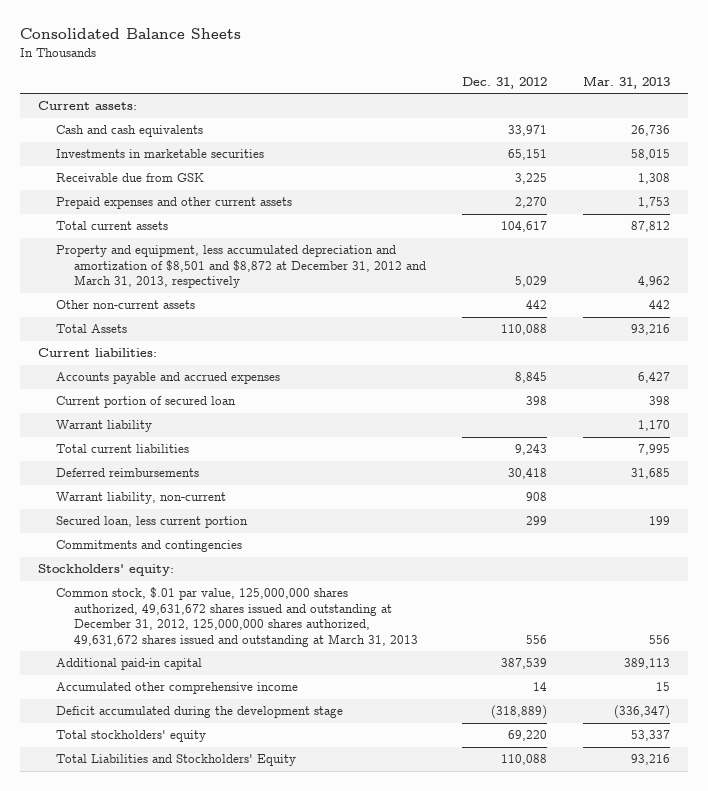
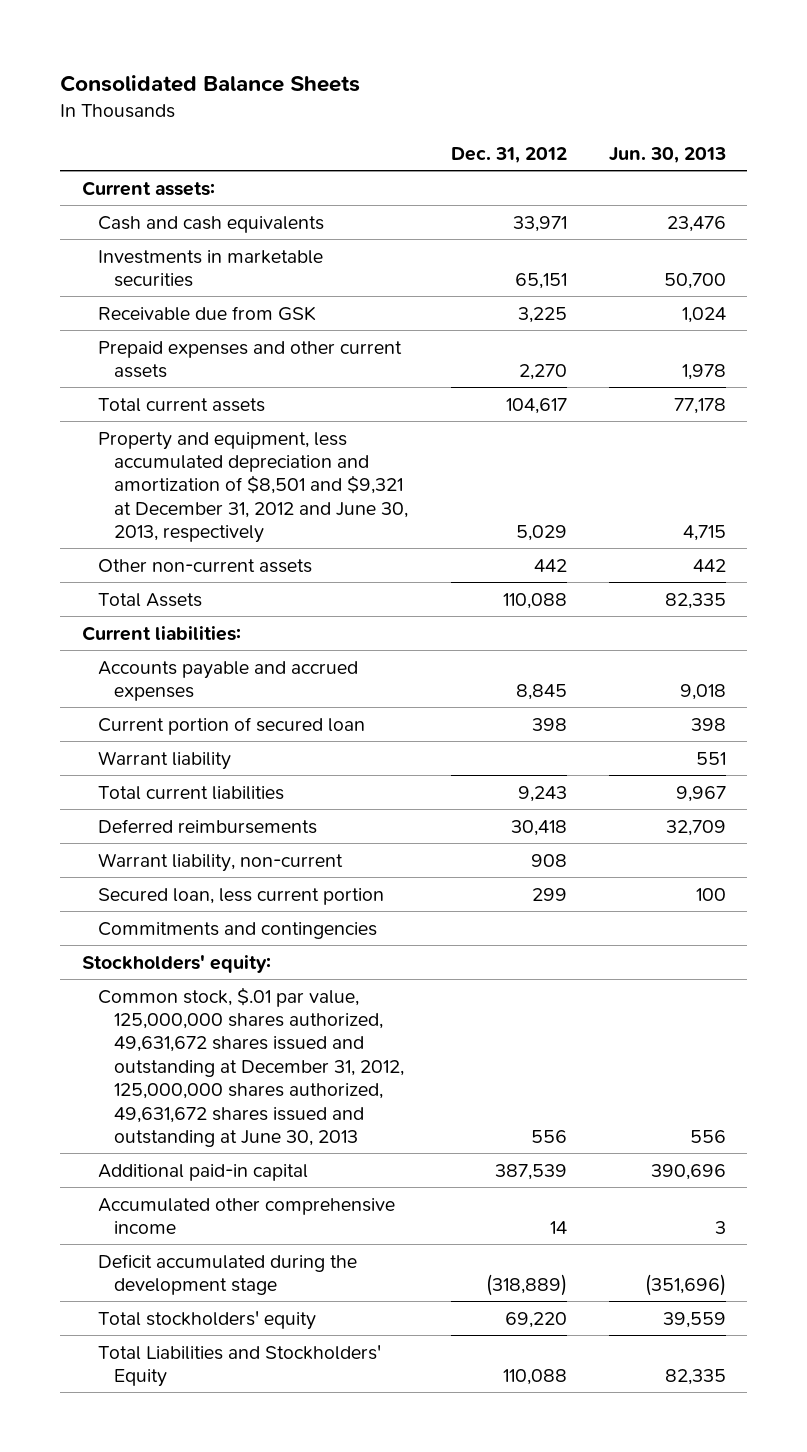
[583,75,671,89] Mar. 31, 2013 -> none
none -> [608,146,726,163] Jun. 30, 2013
[55,245,426,289] Property and equipment, less accumulated depreciation and amortization of $8,501 and $8,872 at December 31, 2012 and March 31, 2013, respectively -> [97,431,409,544] Property and equipment, less accumulated depreciation and amortization of $8,501 and $9,321 at December 31, 2012 and June 30, 2013, respectively
[55,587,418,647] Common stock, $.01 par value, 125,000,000 shares authorized, 49,631,672 shares issued and outstanding at December 31, 2012, 125,000,000 shares authorized, 49,631,672 shares issued and outstanding at March 31, 2013 -> [97,986,405,1147] Common stock, $.01 par value, 125,000,000 shares authorized, 49,631,672 shares issued and outstanding at December 31, 2012, 125,000,000 shares authorized, 49,631,672 shares issued and outstanding at June 30, 2013

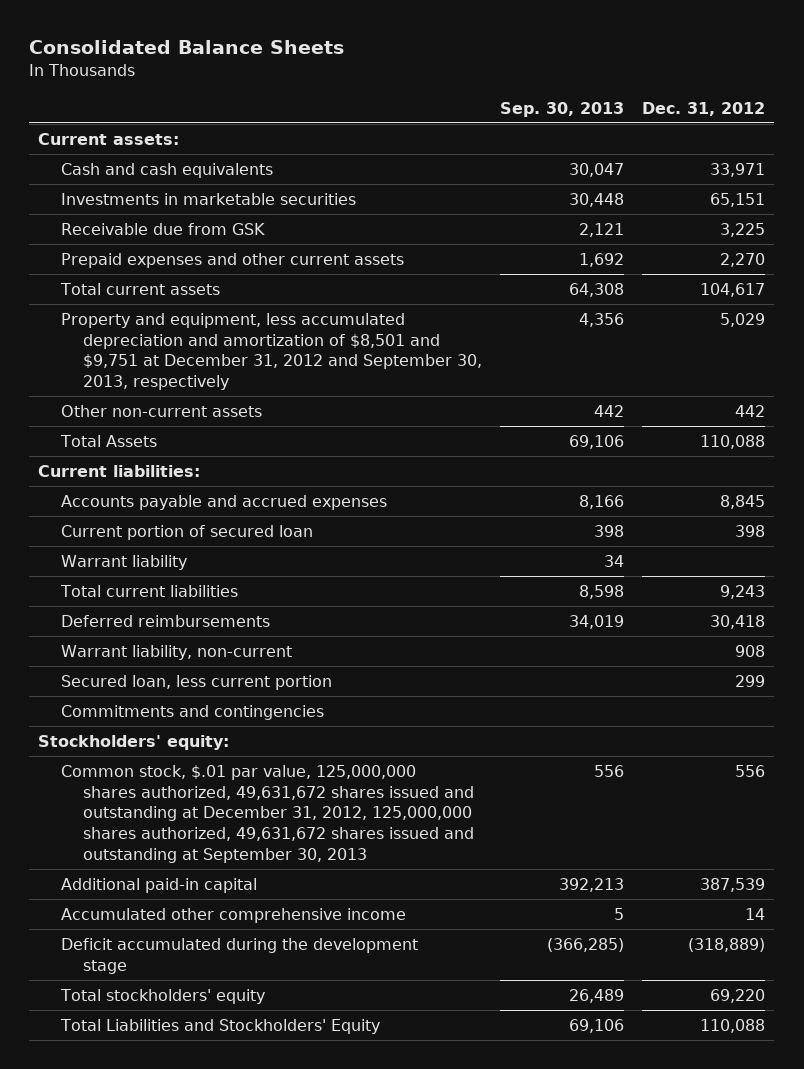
[608,146,726,163] Jun. 30, 2013 -> none
none -> [500,101,625,117] Sep. 30, 2013
[97,431,409,544] Property and equipment, less accumulated depreciation and amortization of $8,501 and $9,321 at December 31, 2012 and June 30, 2013, respectively -> [60,313,483,390] Property and equipment, less accumulated depreciation and amortization of $8,501 and $9,751 at December 31, 2012 and September 30, 2013, respectively
[97,986,405,1147] Common stock, $.01 par value, 125,000,000 shares authorized, 49,631,672 shares issued and outstanding at December 31, 2012, 125,000,000 shares authorized, 49,631,672 shares issued and outstanding at June 30, 2013 -> [60,765,475,863] Common stock, $.01 par value, 125,000,000 shares authorized, 49,631,672 shares issued and outstanding at December 31, 2012, 125,000,000 shares authorized, 49,631,672 shares issued and outstanding at September 30, 2013

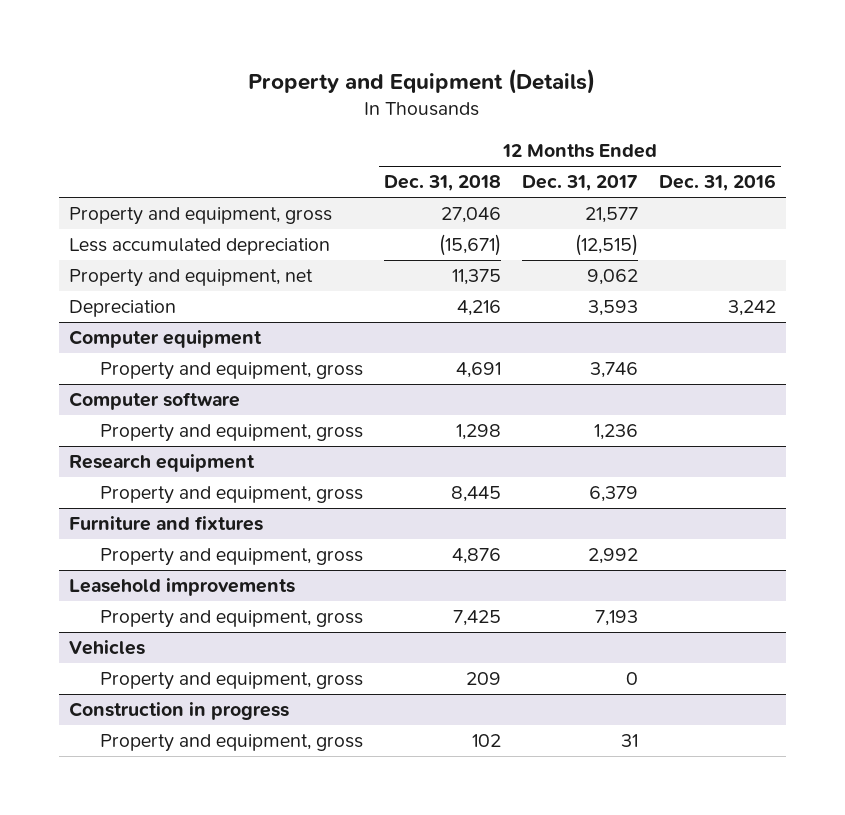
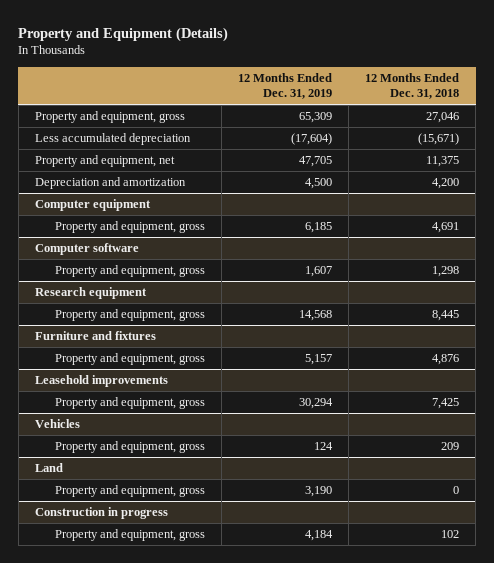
[521,175,638,192] Dec. 31, 2017 -> none
[658,174,776,192] Dec. 31, 2016 -> none
none -> [237,73,332,100] 12 Months Ended Dec. 31, 2019
[69,300,177,318] Depreciation -> [34,177,186,190] Depreciation and amortization
[456,300,501,317] 4,216 -> [432,178,460,190] 4,200
none -> [34,463,63,473] Land
none -> [54,485,205,498] Property and equipment, gross

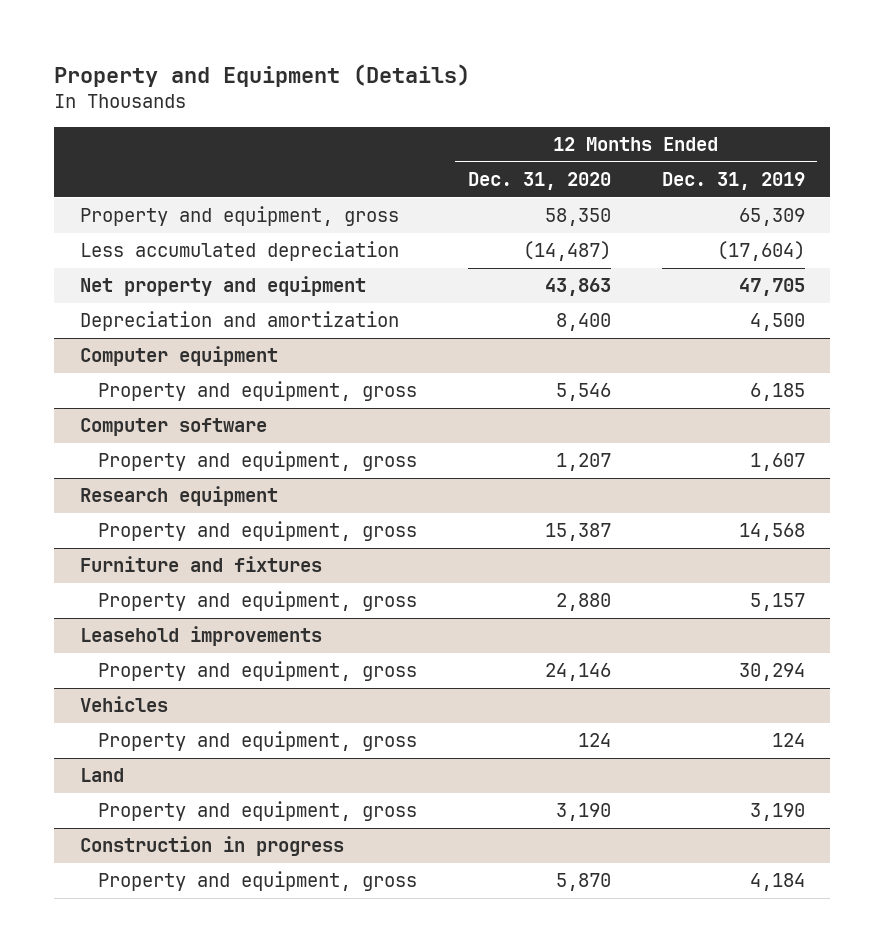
[365,73,460,100] 12 Months Ended Dec. 31, 2018 -> none
none -> [467,172,611,191] Dec. 31, 2020
[34,155,175,168] Property and equipment, net -> [79,276,366,297] Net property and equipment

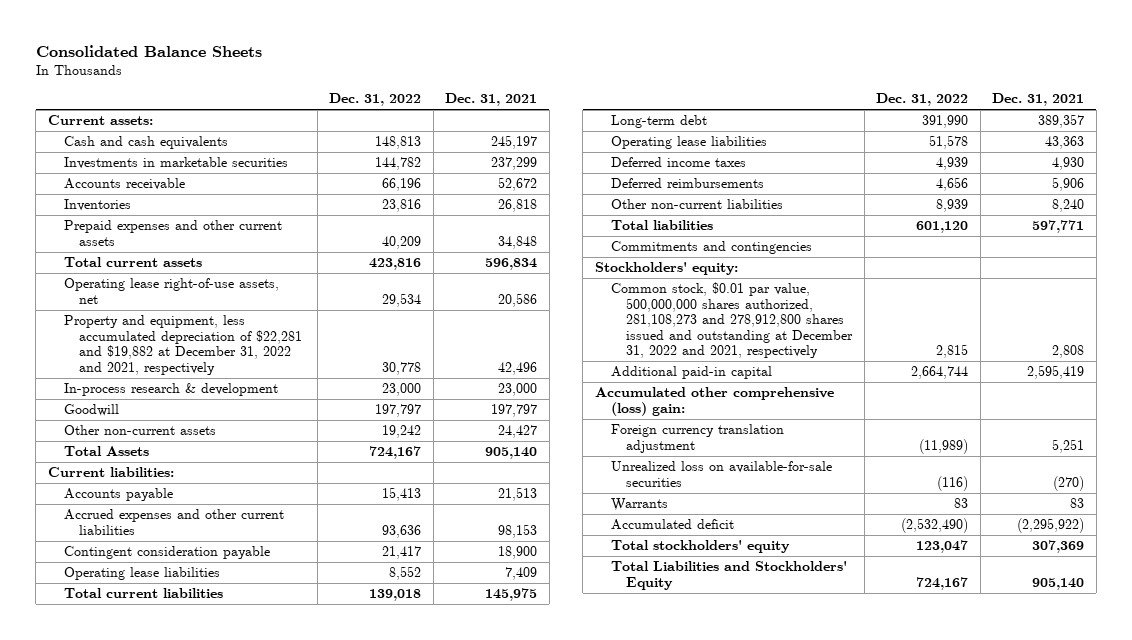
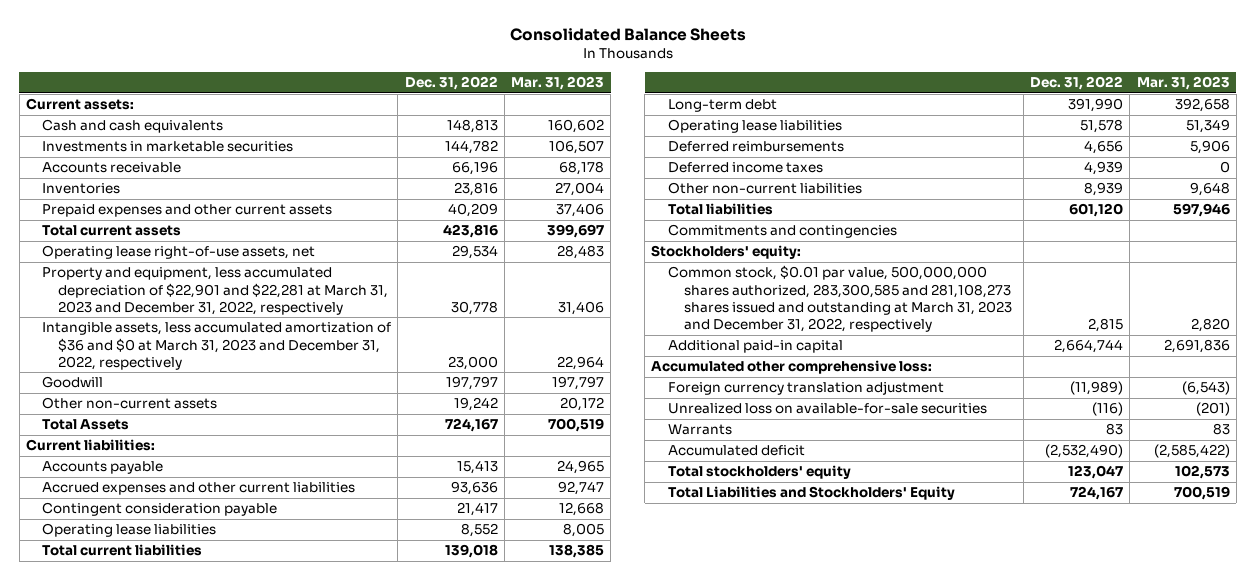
[445,93,538,107] Dec. 31, 2021 -> none
none -> [511,75,605,90] Mar. 31, 2023
[63,315,303,375] Property and equipment, less accumulated depreciation of $22,281 and $19,882 at December 31, 2022 and 2021, respectively -> [42,267,389,315] Property and equipment, less accumulated depreciation of $22,901 and $22,281 at March 31, 2023 and December 31, 2022, respectively
[63,383,278,397] In-process research & development -> [42,322,392,370] Intangible assets, less accumulated amortization of $36 and $0 at March 31, 2023 and December 31, 2022, respectively
[610,157,746,168] Deferred income taxes -> [667,162,823,174] Deferred income taxes
[610,282,854,359] Common stock, $0.01 par value, 500,000,000 shares authorized, 281,108,273 and 278,912,800 shares issued and outstanding at December 31, 2022 and 2021, respectively -> [667,265,1012,333] Common stock, $0.01 par value, 500,000,000 shares authorized, 283,300,585 and 281,108,273 shares issued and outstanding at March 31, 2023 and December 31, 2022, respectively
[594,387,834,416] Accumulated other comprehensive (loss) gain: -> [651,360,933,375] Accumulated other comprehensive loss:

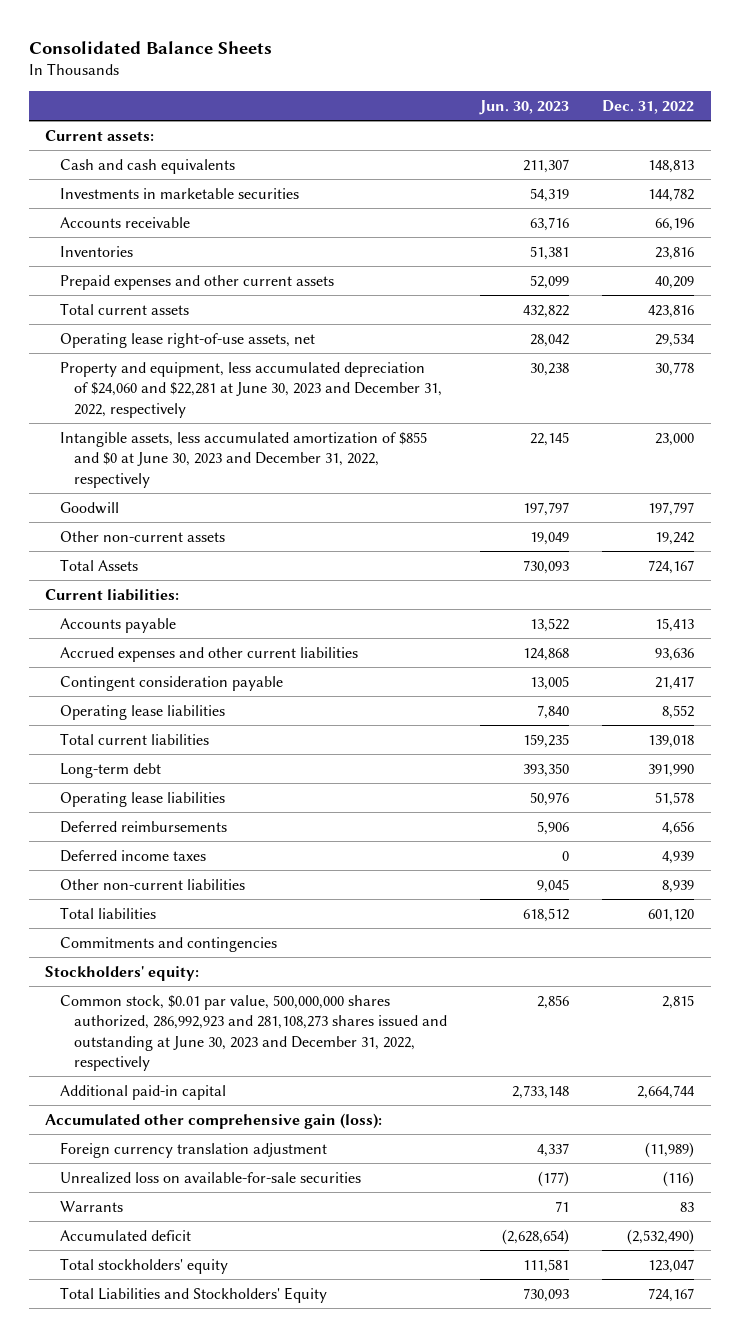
[511,75,605,90] Mar. 31, 2023 -> none
none -> [479,100,570,116] Jun. 30, 2023
[42,267,389,315] Property and equipment, less accumulated depreciation of $22,901 and $22,281 at March 31, 2023 and December 31, 2022, respectively -> [59,361,443,418] Property and equipment, less accumulated depreciation of $24,060 and $22,281 at June 30, 2023 and December 31, 2022, respectively
[42,322,392,370] Intangible assets, less accumulated amortization of $36 and $0 at March 31, 2023 and December 31, 2022, respectively -> [59,431,427,488] Intangible assets, less accumulated amortization of $855 and $0 at June 30, 2023 and December 31, 2022, respectively
[667,265,1012,333] Common stock, $0.01 par value, 500,000,000 shares authorized, 283,300,585 and 281,108,273 shares issued and outstanding at March 31, 2023 and December 31, 2022, respectively -> [59,994,448,1072] Common stock, $0.01 par value, 500,000,000 shares authorized, 286,992,923 and 281,108,273 shares issued and outstanding at June 30, 2023 and December 31, 2022, respectively
[651,360,933,375] Accumulated other comprehensive loss: -> [45,1112,383,1129] Accumulated other comprehensive gain (loss):

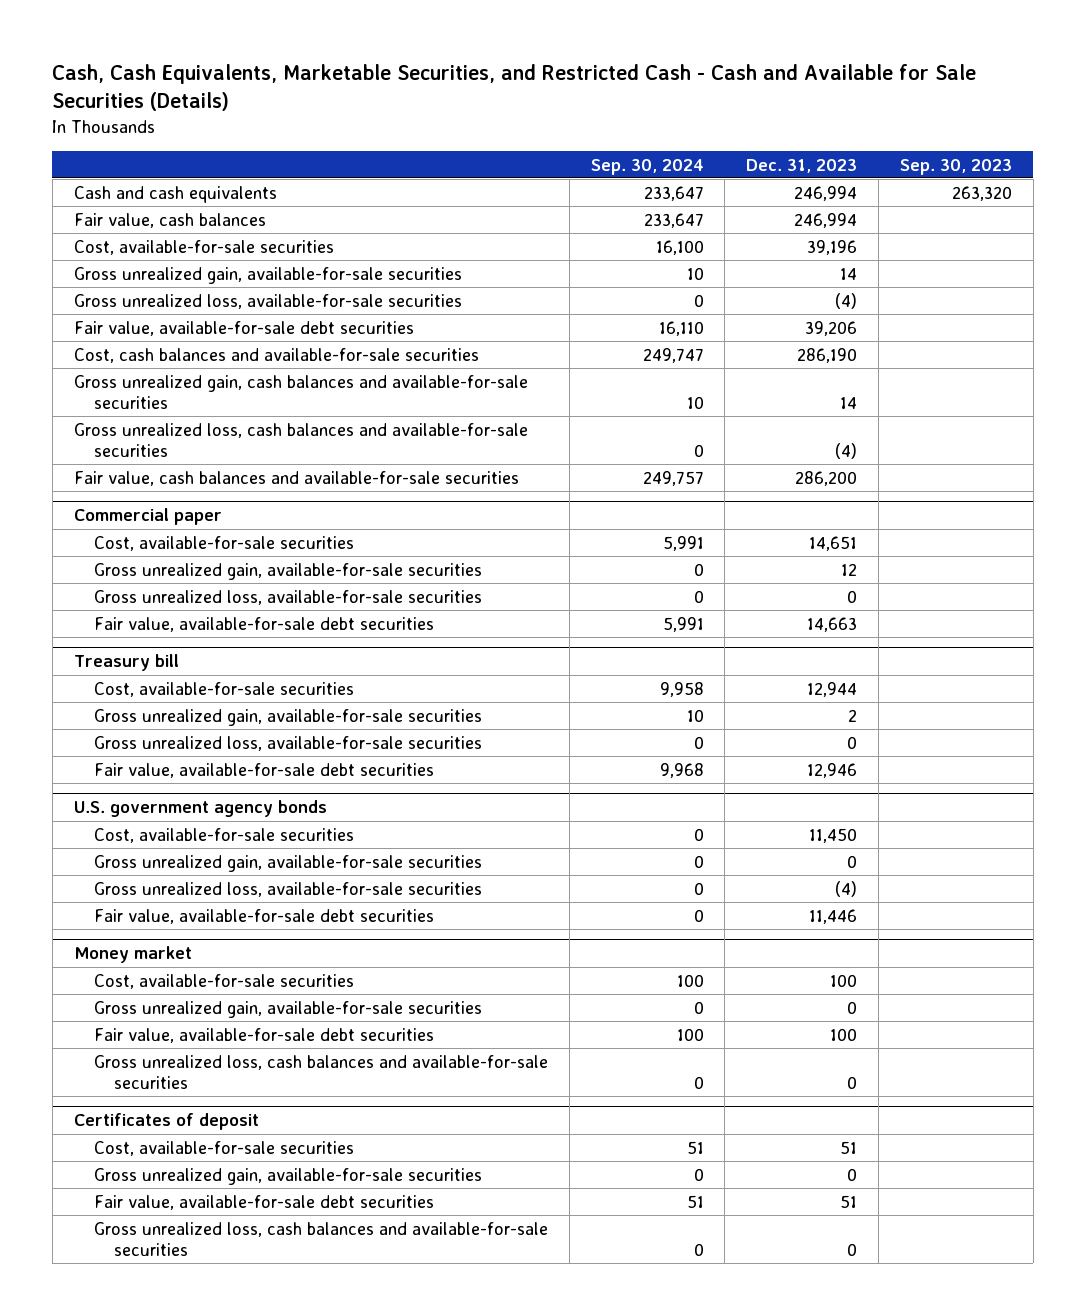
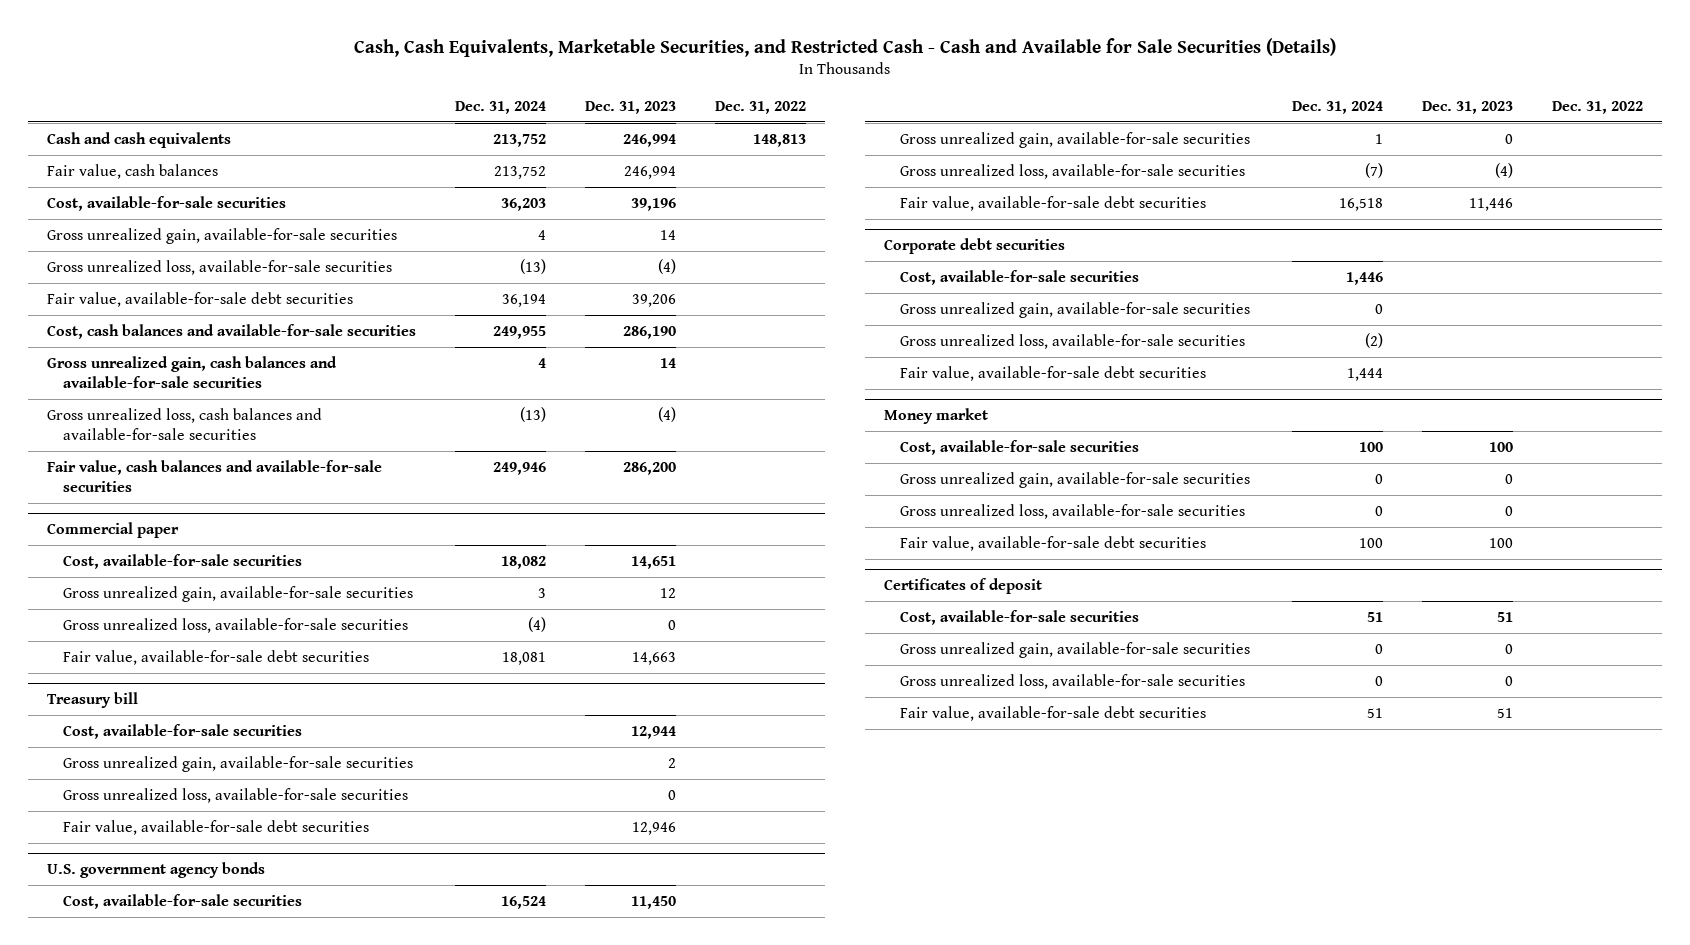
[590,158,704,175] Sep. 30, 2024 -> none
[899,158,1012,175] Sep. 30, 2023 -> none
none -> [455,100,547,114] Dec. 31, 2024
none -> [714,100,806,114] Dec. 31, 2022
none -> [884,237,1066,254] Corporate debt securities
none -> [899,269,1139,285] Cost, available-for-sale securities
none -> [899,301,1250,318] Gross unrealized gain, available-for-sale securities
none -> [899,333,1245,349] Gross unrealized loss, available-for-sale securities
none -> [899,365,1206,381] Fair value, available-for-sale debt securities
none -> [899,503,1245,519] Gross unrealized loss, available-for-sale securities
[93,1054,548,1090] Gross unrealized loss, cash balances and available-for-sale securities -> none
none -> [899,673,1245,689] Gross unrealized loss, available-for-sale securities
[93,1221,548,1257] Gross unrealized loss, cash balances and available-for-sale securities -> none

